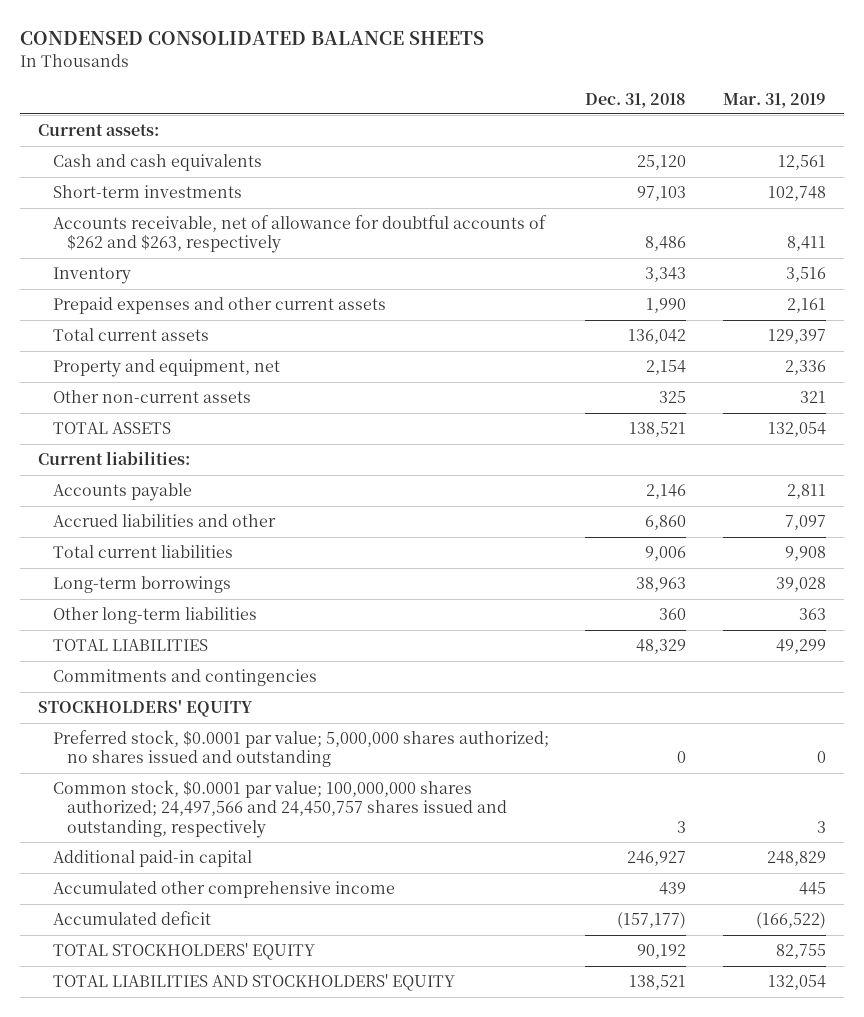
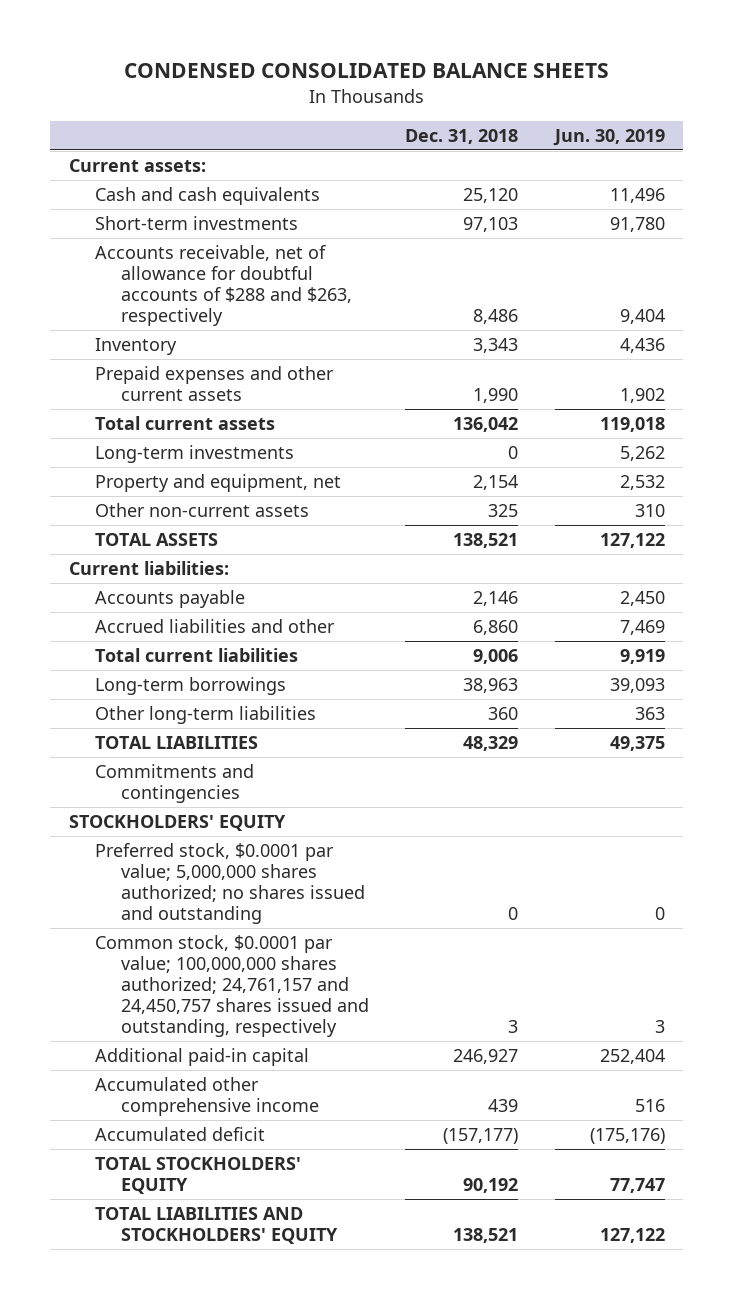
[722,92,826,108] Mar. 31, 2019 -> none
none -> [552,128,665,146] Jun. 30, 2019
[52,215,547,254] Accounts receivable, net of allowance for doubtful accounts of $262 and $263, respectively -> [94,244,352,326] Accounts receivable, net of allowance for doubtful accounts of $288 and $263, respectively
none -> [94,444,294,463] Long-term investments
[52,780,508,838] Common stock, $0.0001 par value; 100,000,000 shares authorized; 24,497,566 and 24,450,757 shares issued and outstanding, respectively -> [94,934,369,1038] Common stock, $0.0001 par value; 100,000,000 shares authorized; 24,761,157 and 24,450,757 shares issued and outstanding, respectively

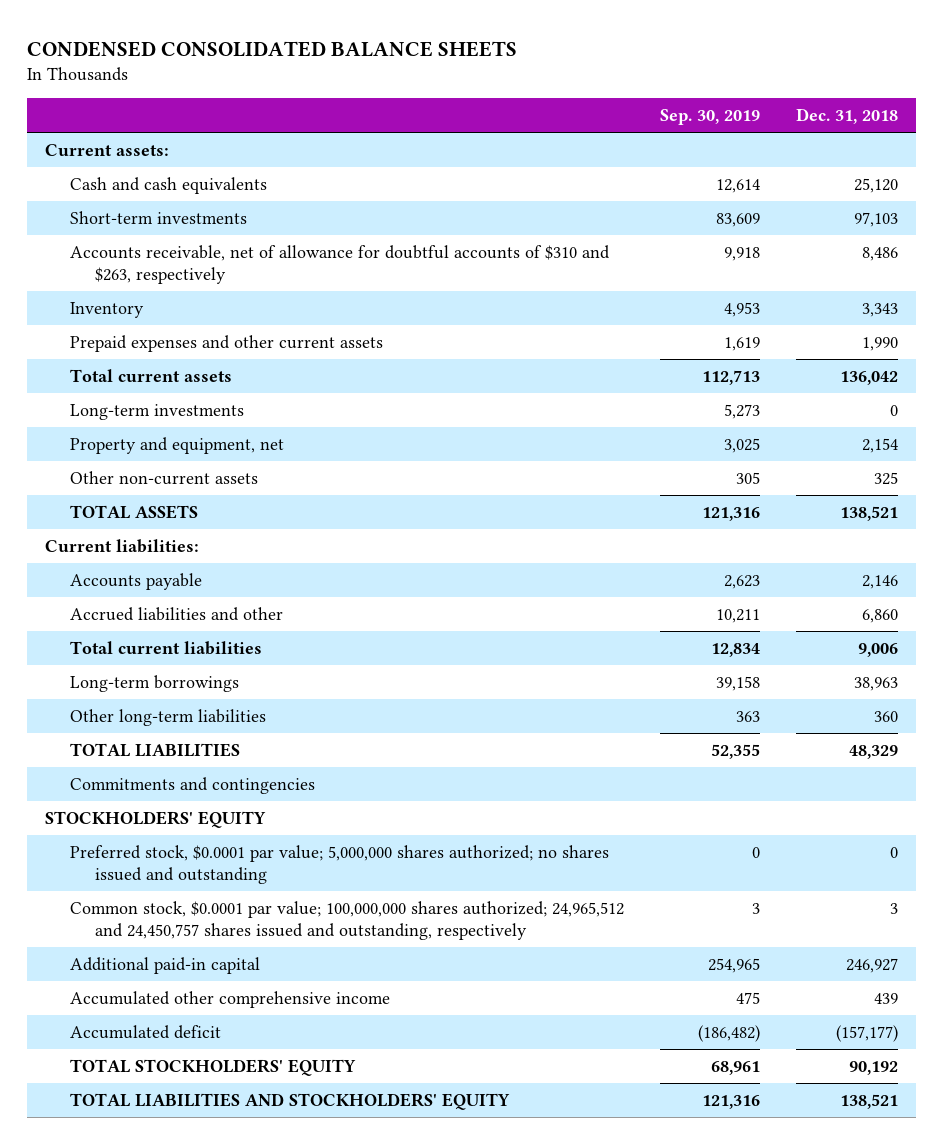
[552,128,665,146] Jun. 30, 2019 -> none
none -> [660,109,761,126] Sep. 30, 2019
[94,244,352,326] Accounts receivable, net of allowance for doubtful accounts of $288 and $263, respectively -> [70,244,611,284] Accounts receivable, net of allowance for doubtful accounts of $310 and $263, respectively
[94,934,369,1038] Common stock, $0.0001 par value; 100,000,000 shares authorized; 24,761,157 and 24,450,757 shares issued and outstanding, respectively -> [70,900,625,940] Common stock, $0.0001 par value; 100,000,000 shares authorized; 24,965,512 and 24,450,757 shares issued and outstanding, respectively

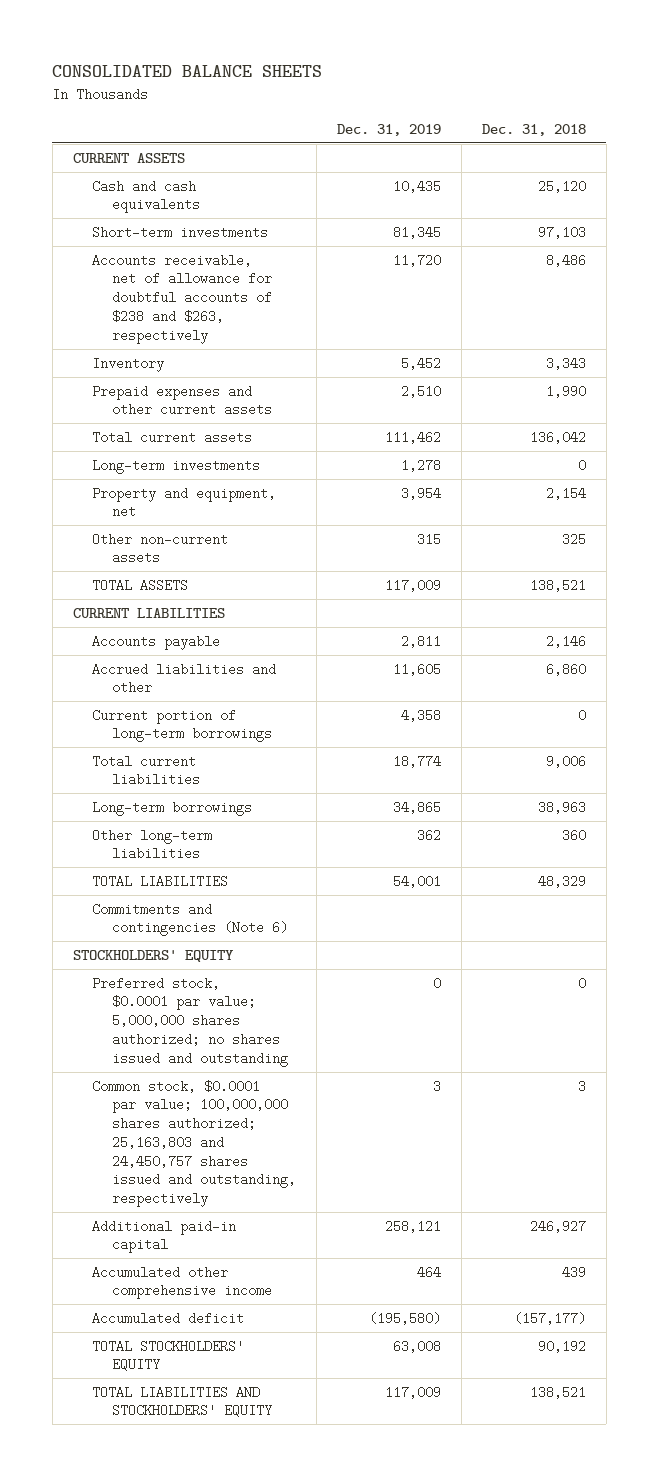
[27,40,518,57] CONDENSED CONSOLIDATED BALANCE SHEETS -> [52,65,323,78] CONSOLIDATED BALANCE SHEETS
[660,109,761,126] Sep. 30, 2019 -> none
none -> [336,123,441,136] Dec. 31, 2019
[45,143,170,156] Current assets: -> [72,152,185,163] CURRENT ASSETS
[70,244,611,284] Accounts receivable, net of allowance for doubtful accounts of $310 and $263, respectively -> [92,253,273,344] Accounts receivable, net of allowance for doubtful accounts of $238 and $263, respectively
[45,538,200,553] Current liabilities: -> [72,607,225,618] CURRENT LIABILITIES
none -> [92,708,273,743] Current portion of long-term borrowings
[70,776,316,794] Commitments and contingencies -> [92,902,289,937] Commitments and contingencies (Note 6)
[70,900,625,940] Common stock, $0.0001 par value; 100,000,000 shares authorized; 24,965,512 and 24,450,757 shares issued and outstanding, respectively -> [92,1079,297,1208] Common stock, $0.0001 par value; 100,000,000 shares authorized; 25,163,803 and 24,450,757 shares issued and outstanding, respectively

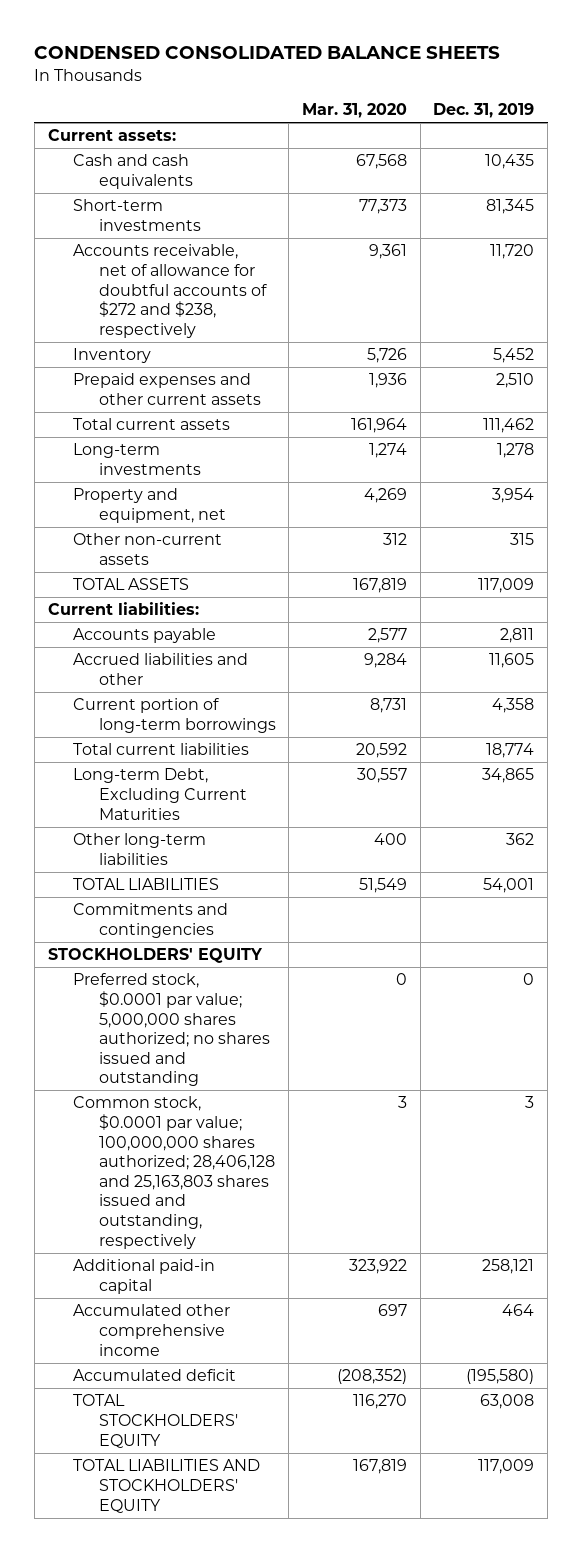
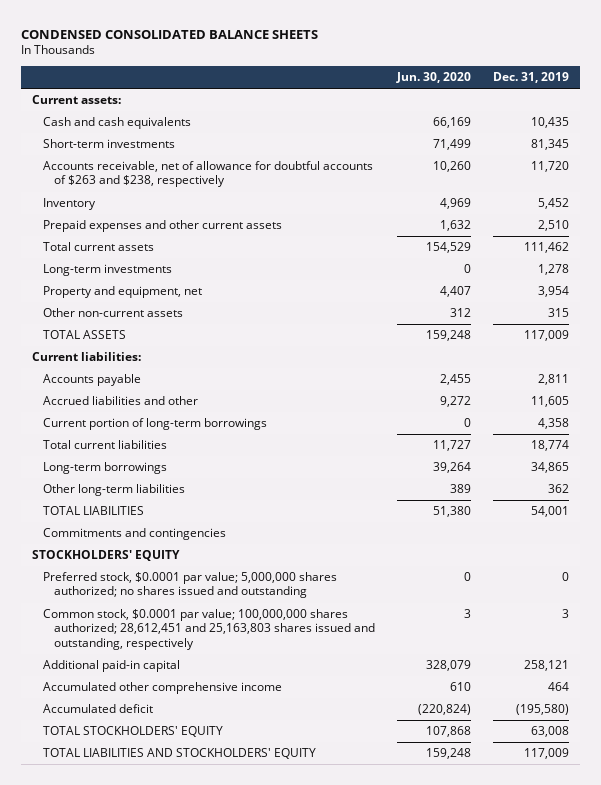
[301,103,407,119] Mar. 31, 2020 -> none
none -> [395,72,471,84] Jun. 30, 2020
[73,244,267,338] Accounts receivable, net of allowance for doubtful accounts of $272 and $238, respectively -> [42,161,373,188] Accounts receivable, net of allowance for doubtful accounts of $263 and $238, respectively
[73,768,247,820] Long-term Debt, Excluding Current Maturities -> [42,462,167,475] Long-term borrowings
[73,1096,275,1249] Common stock, $0.0001 par value; 100,000,000 shares authorized; 28,406,128 and 25,163,803 shares issued and outstanding, respectively -> [42,609,375,650] Common stock, $0.0001 par value; 100,000,000 shares authorized; 28,612,451 and 25,163,803 shares issued and outstanding, respectively

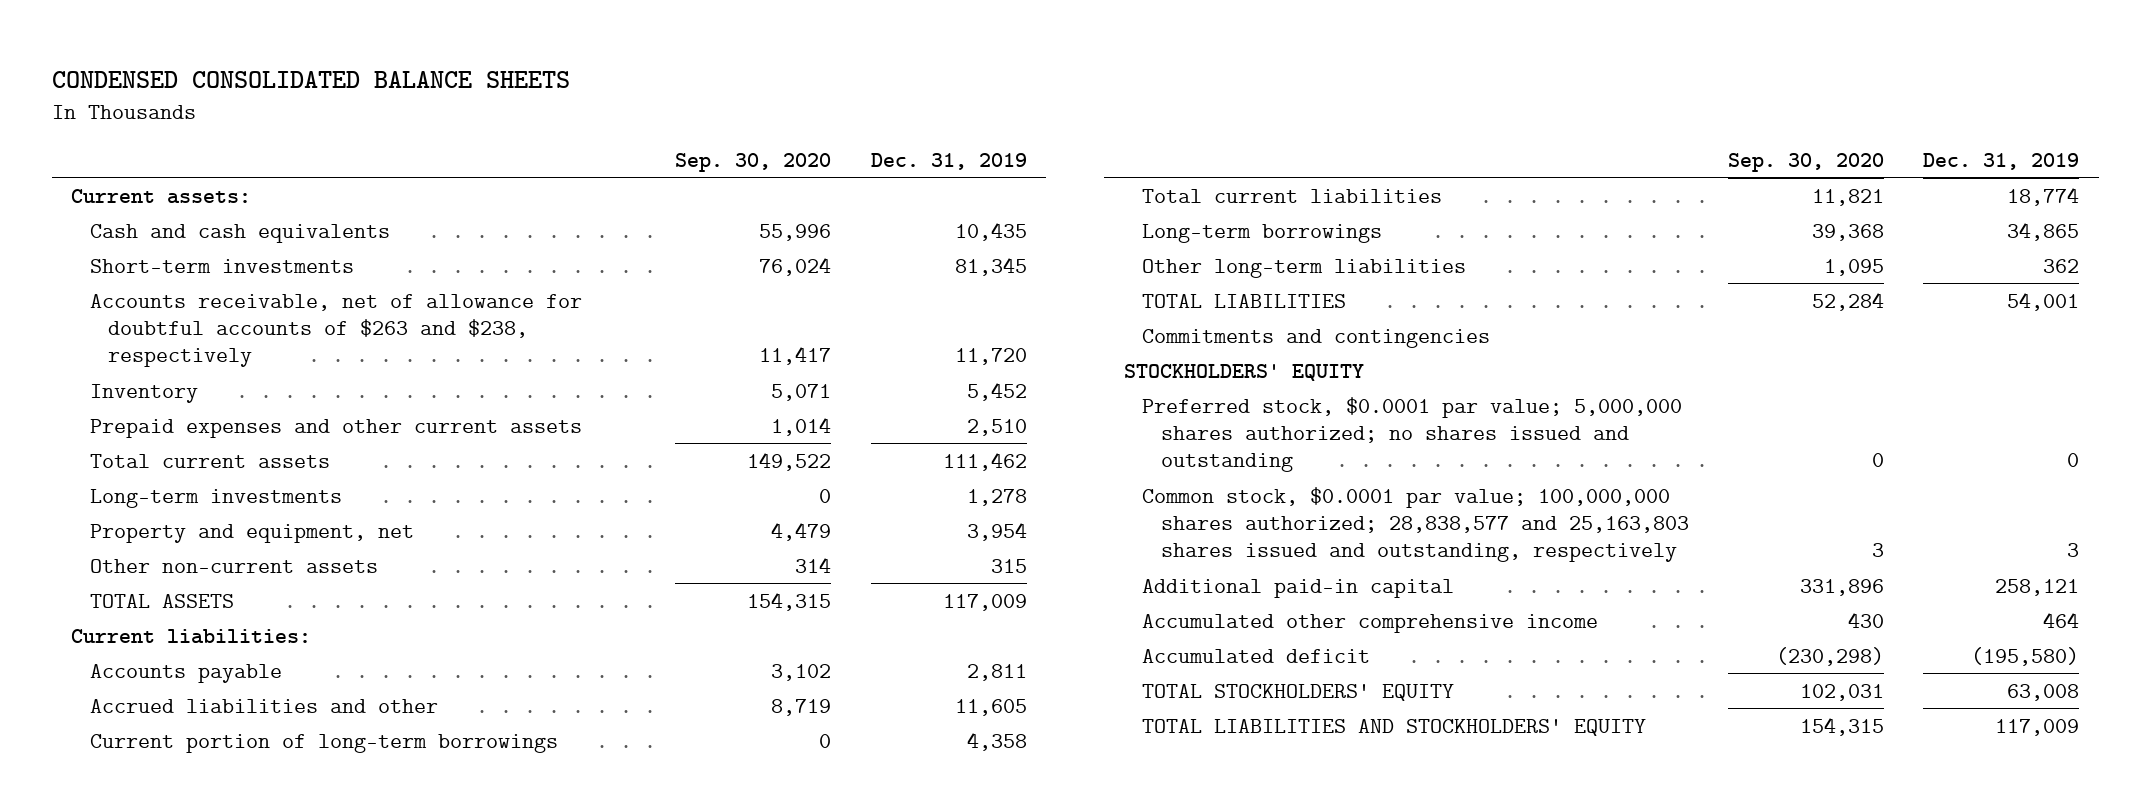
[395,72,471,84] Jun. 30, 2020 -> none
none -> [675,152,832,172] Sep. 30, 2020
[42,609,375,650] Common stock, $0.0001 par value; 100,000,000 shares authorized; 28,612,451 and 25,163,803 shares issued and outstanding, respectively -> [1142,486,1689,563] Common stock, $0.0001 par value; 100,000,000 shares authorized; 28,838,577 and 25,163,803 shares issued and outstanding, respectively

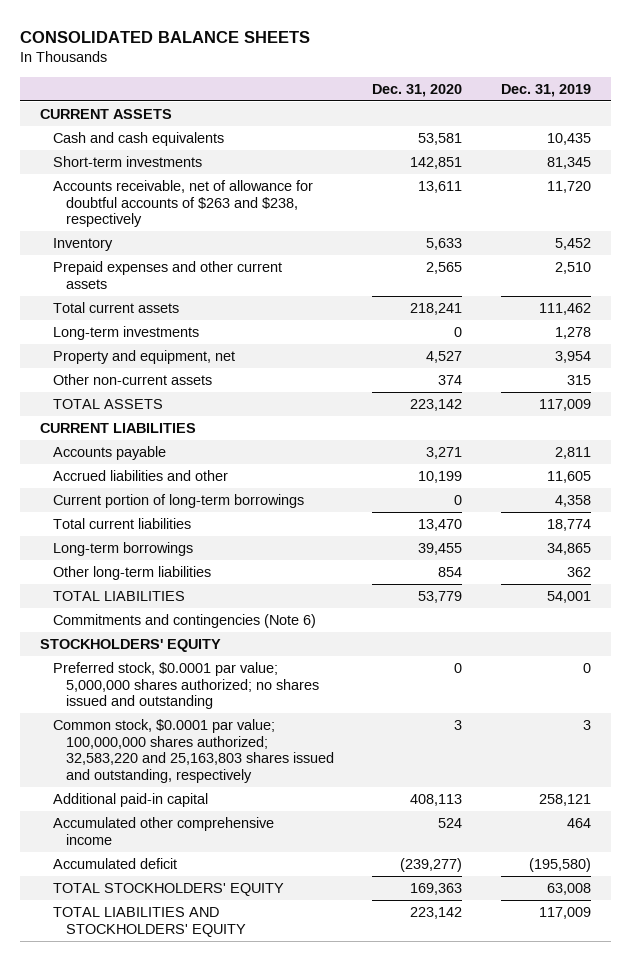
[51,70,570,88] CONDENSED CONSOLIDATED BALANCE SHEETS -> [20,30,311,43] CONSOLIDATED BALANCE SHEETS
[675,152,832,172] Sep. 30, 2020 -> none
none -> [372,83,463,97] Dec. 31, 2020
[71,188,252,204] Current assets: -> [39,108,172,119] CURRENT ASSETS
[71,628,312,644] Current liabilities: -> [39,422,196,433] CURRENT LIABILITIES
[1142,328,1491,348] Commitments and contingencies -> [52,613,316,628] Commitments and contingencies (Note 6)
[1142,486,1689,563] Common stock, $0.0001 par value; 100,000,000 shares authorized; 28,838,577 and 25,163,803 shares issued and outstanding, respectively -> [52,718,334,784] Common stock, $0.0001 par value; 100,000,000 shares authorized; 32,583,220 and 25,163,803 shares issued and outstanding, respectively

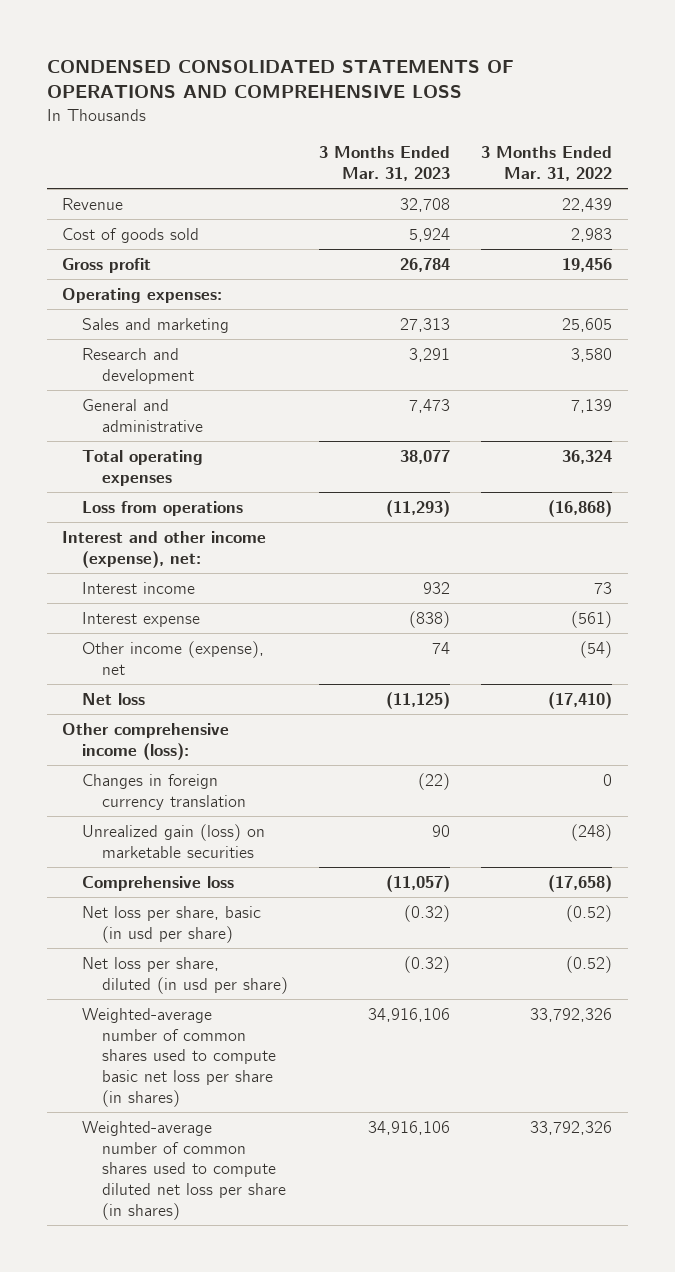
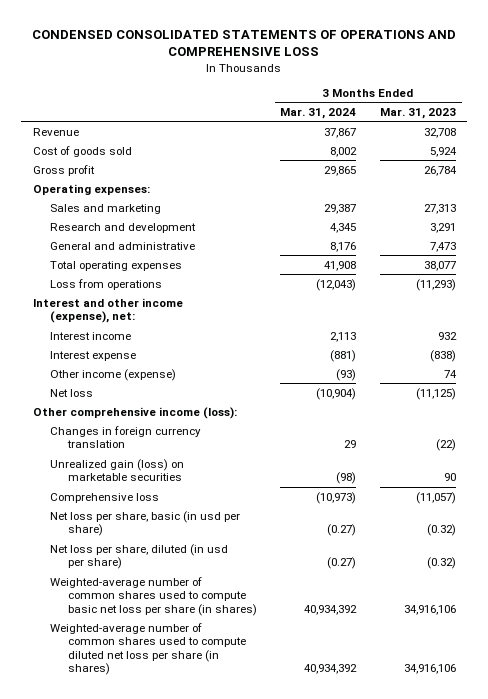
[481,146,613,181] 3 Months Ended Mar. 31, 2022 -> none
none -> [280,107,357,119] Mar. 31, 2024
[82,640,265,675] Other income (expense), net -> [50,368,177,381] Other income (expense)

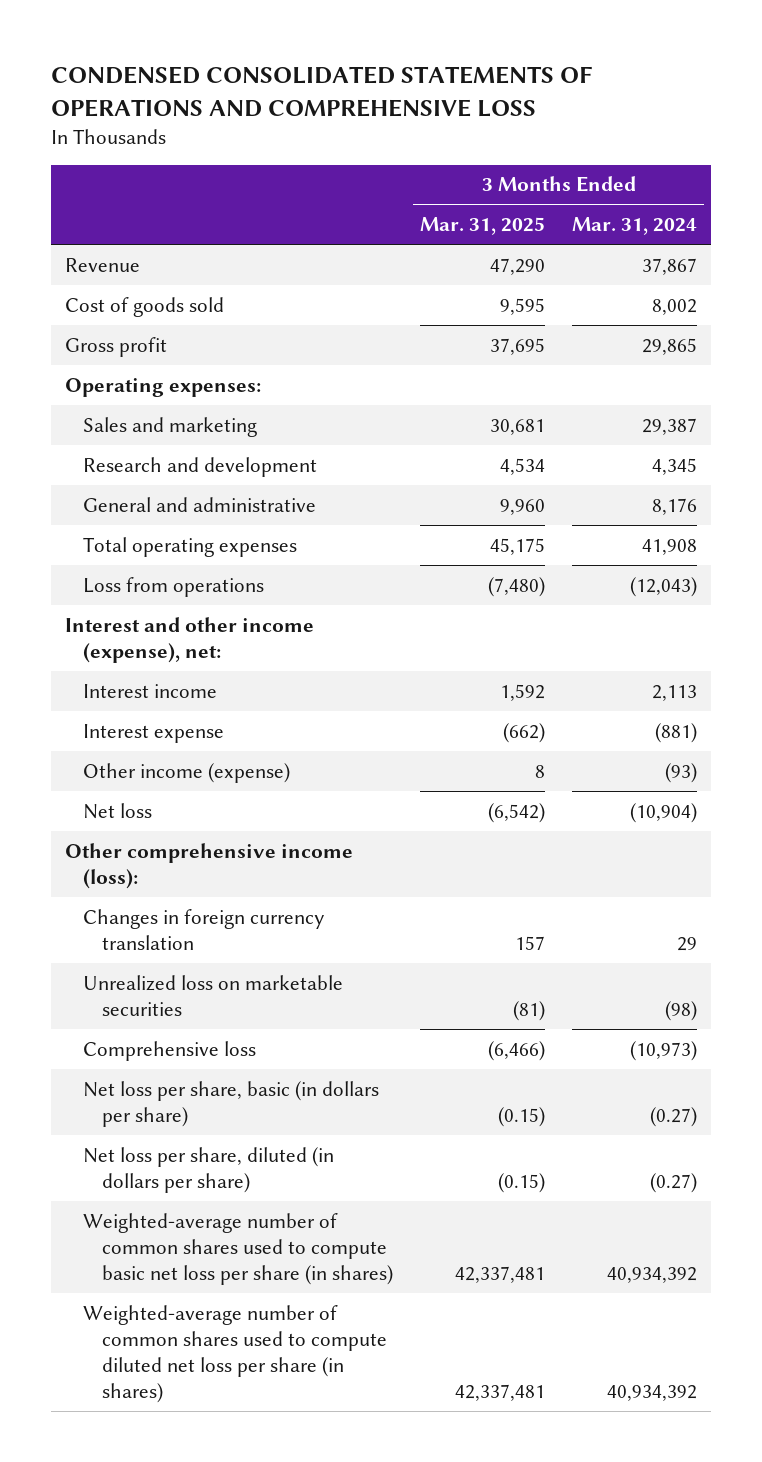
[379,107,456,119] Mar. 31, 2023 -> none
none -> [419,217,545,236] Mar. 31, 2025
[50,458,185,482] Unrealized gain (loss) on marketable securities -> [83,974,344,1016] Unrealized loss on marketable securities
[50,510,241,537] Net loss per share, basic (in usd per share) -> [83,1080,380,1127] Net loss per share, basic (in dollars per share)
[50,543,229,570] Net loss per share, diluted (in usd per share) -> [83,1146,335,1193] Net loss per share, diluted (in dollars per share)

